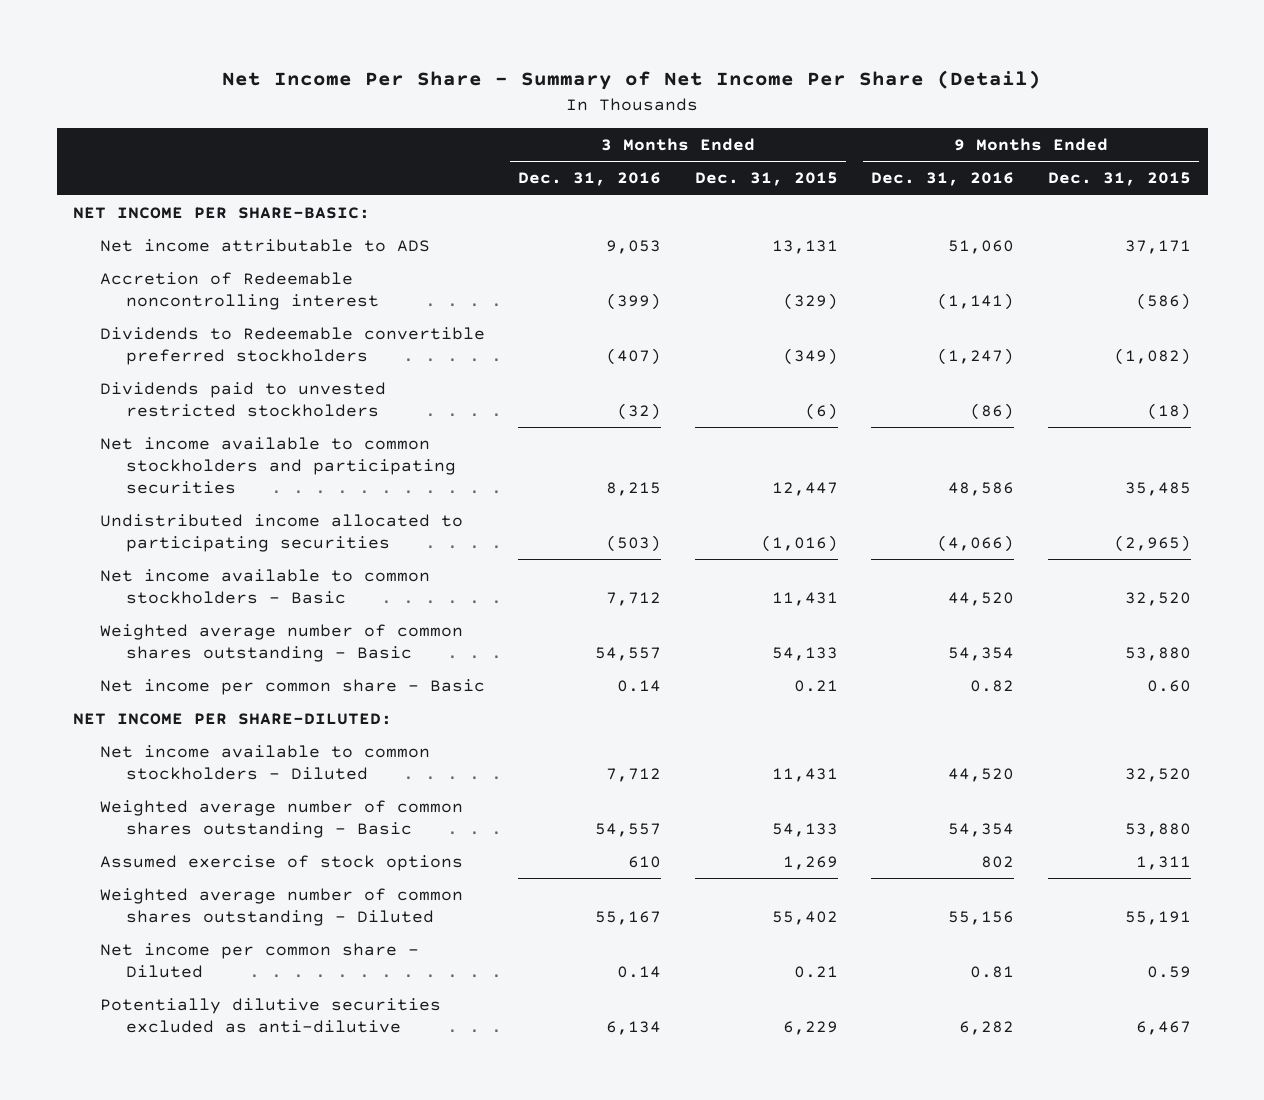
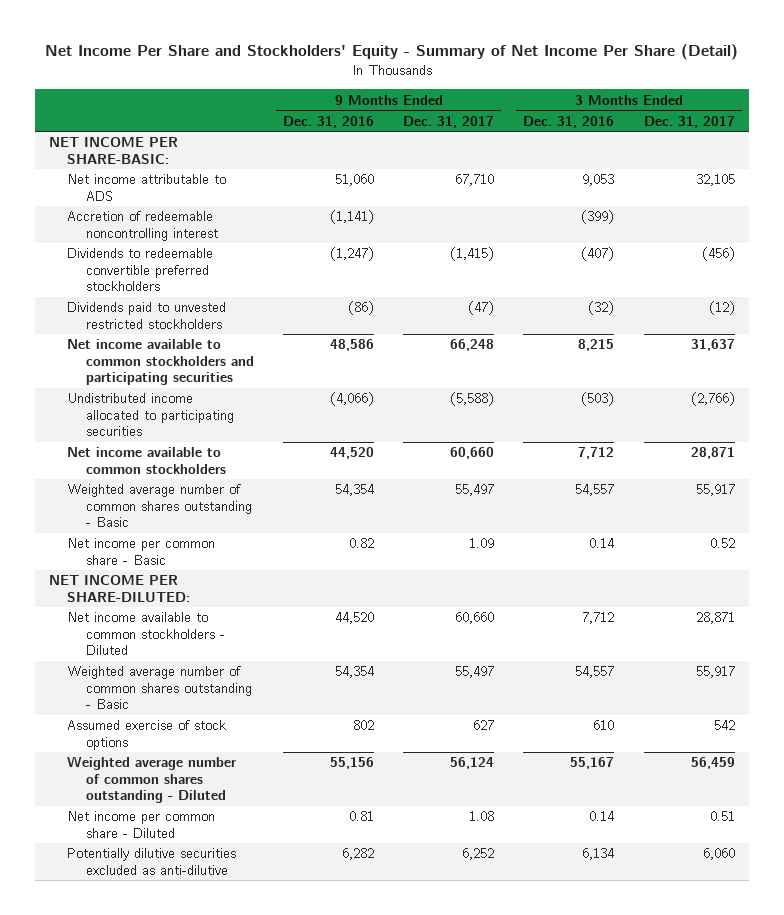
[222,69,1042,90] Net Income Per Share - Summary of Net Income Per Share (Detail) -> [44,44,738,61] Net Income Per Share and Stockholders' Equity - Summary of Net Income Per Share (Detail)
[694,172,838,187] Dec. 31, 2015 -> none
[1047,172,1191,187] Dec. 31, 2015 -> none
none -> [403,115,495,128] Dec. 31, 2017
none -> [643,115,735,128] Dec. 31, 2017
[99,272,380,310] Accretion of Redeemable noncontrolling interest -> [67,211,218,241] Accretion of redeemable noncontrolling interest
[99,327,485,365] Dividends to Redeemable convertible preferred stockholders -> [67,248,214,292] Dividends to redeemable convertible preferred stockholders
[99,569,430,604] Net income available to common stockholders - Basic -> [67,447,226,474] Net income available to common stockholders

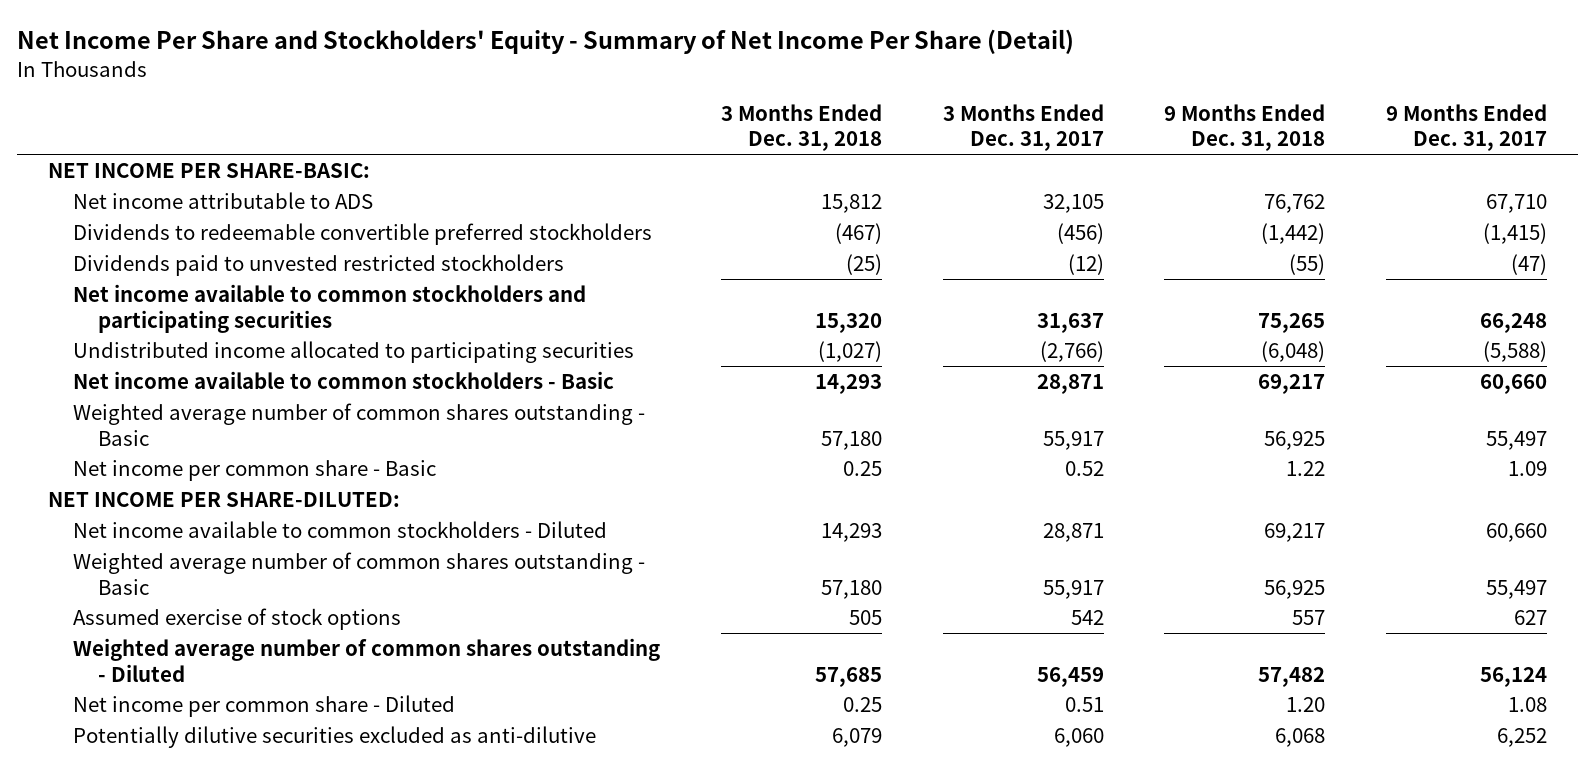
[282,115,374,128] Dec. 31, 2016 -> none
[523,115,615,128] Dec. 31, 2016 -> none
none -> [720,103,882,152] 3 Months Ended Dec. 31, 2018
none -> [1164,103,1326,152] 9 Months Ended Dec. 31, 2018
[67,211,218,241] Accretion of redeemable noncontrolling interest -> none
[67,447,226,474] Net income available to common stockholders -> [72,370,614,389] Net income available to common stockholders - Basic

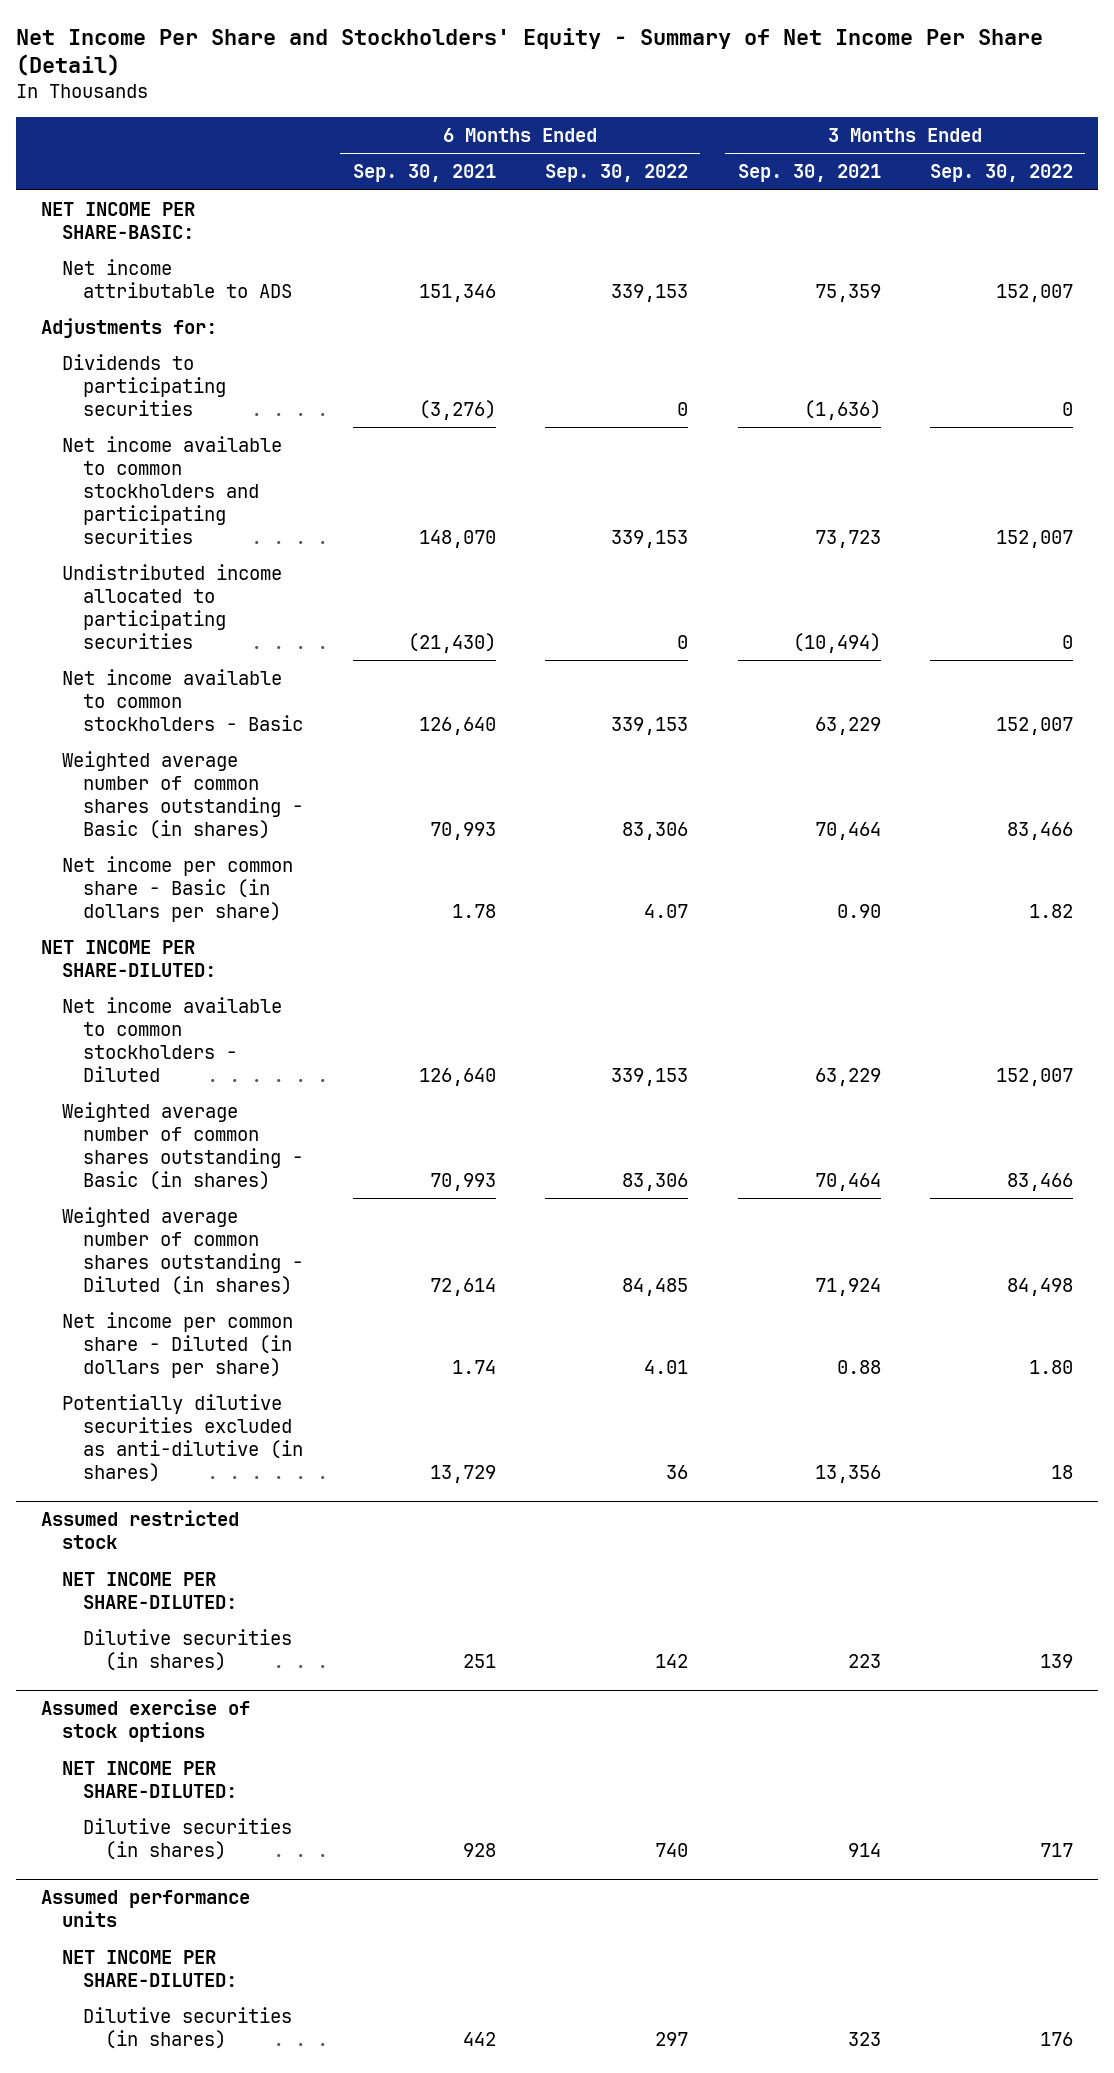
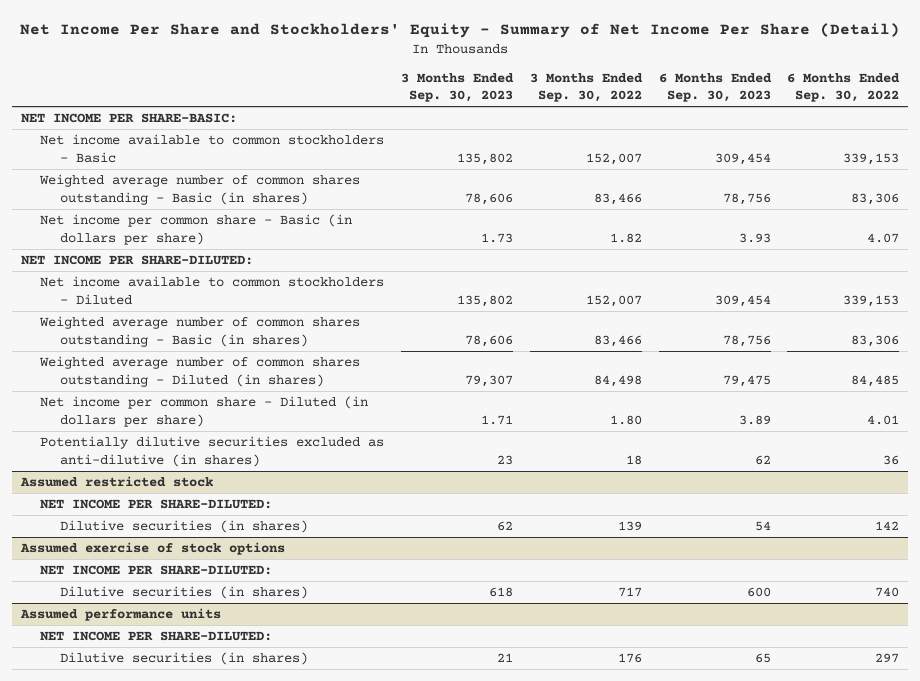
[352,164,496,183] Sep. 30, 2021 -> none
[737,164,881,183] Sep. 30, 2021 -> none
none -> [401,72,515,103] 3 Months Ended Sep. 30, 2023
none -> [658,72,772,103] 6 Months Ended Sep. 30, 2023
[62,258,293,298] Net income attributable to ADS -> none
[40,317,217,338] Adjustments for: -> none
[62,353,227,416] Dividends to participating securities -> none
[62,435,283,544] Net income available to common stockholders and participating securities -> none
[62,563,283,649] Undistributed income allocated to participating securities -> none

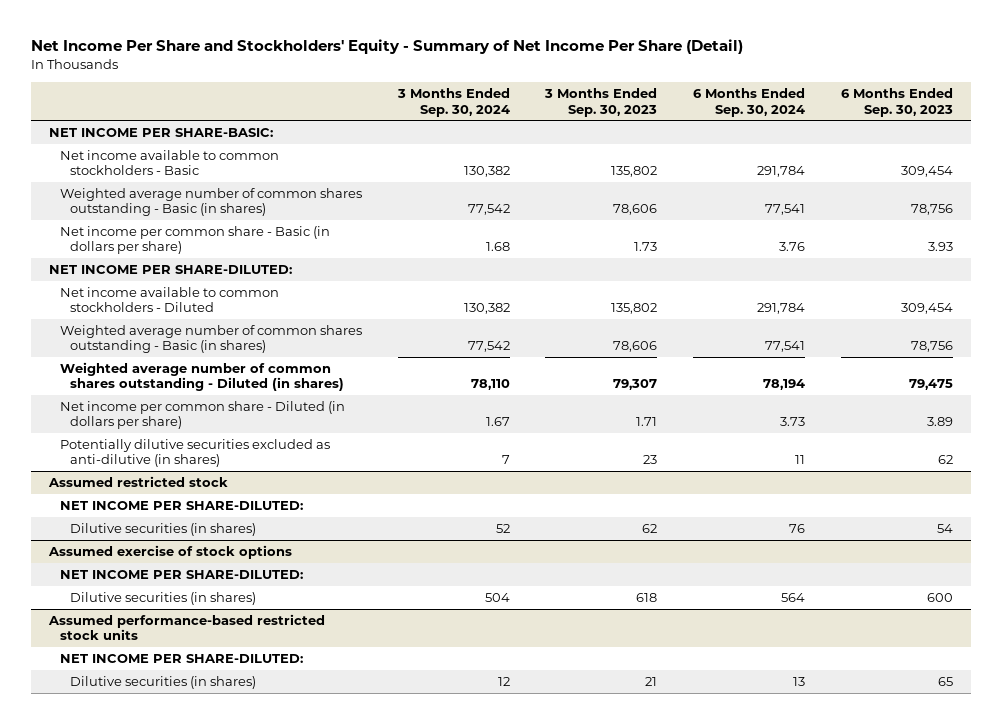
[529,72,643,103] 3 Months Ended Sep. 30, 2022 -> none
[787,72,901,103] 6 Months Ended Sep. 30, 2022 -> none
none -> [396,88,510,117] 3 Months Ended Sep. 30, 2024
none -> [693,88,806,117] 6 Months Ended Sep. 30, 2024
[19,608,221,622] Assumed performance units -> [47,614,325,641] Assumed performance-based restricted stock units

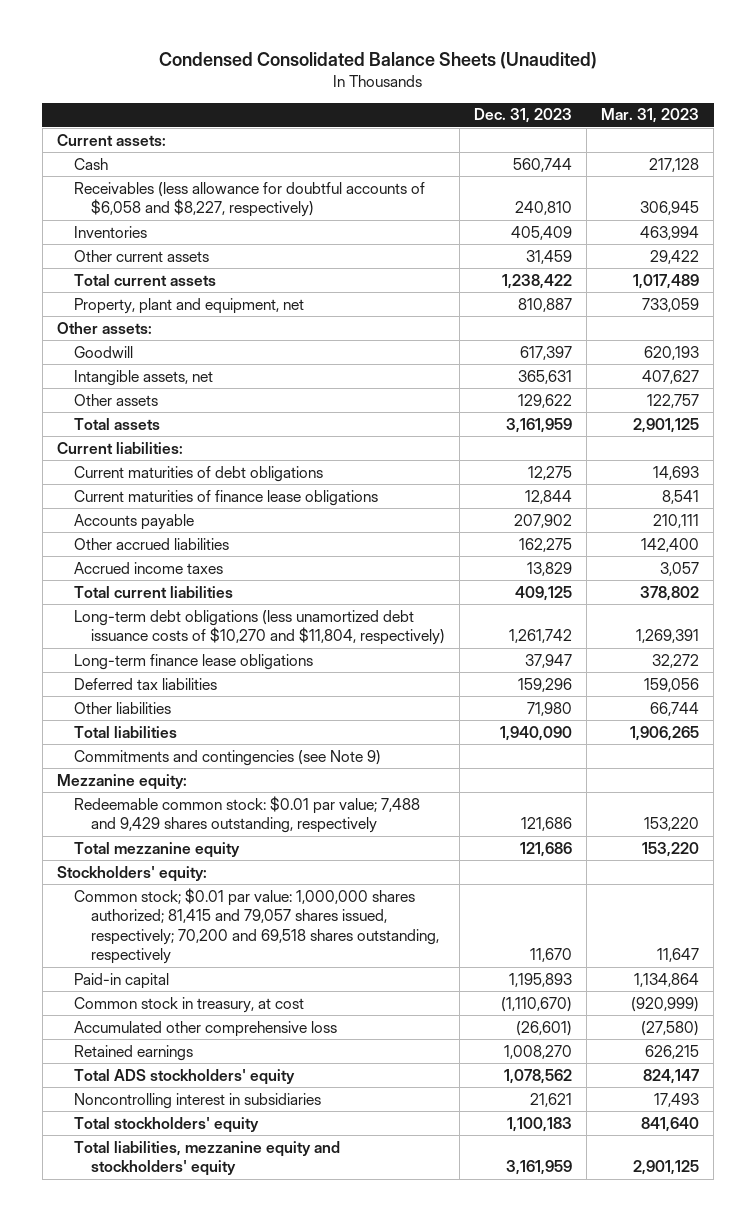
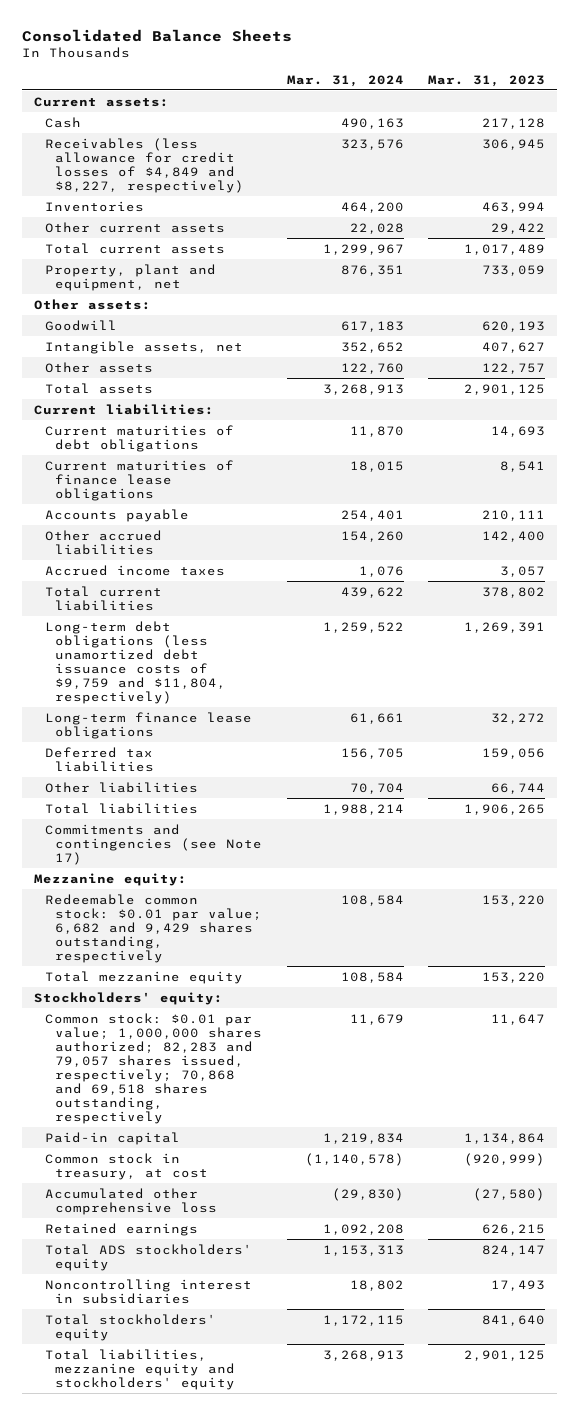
[158,52,597,70] Condensed Consolidated Balance Sheets (Unaudited) -> [22,28,293,42] Consolidated Balance Sheets
[474,108,573,124] Dec. 31, 2023 -> none
none -> [286,74,404,87] Mar. 31, 2024
[73,181,425,218] Receivables (less allowance for doubtful accounts of $6,058 and $8,227, respectively) -> [44,137,245,193] Receivables (less allowance for credit losses of $4,849 and $8,227, respectively)
[73,609,446,646] Long-term debt obligations (less unamortized debt issuance costs of $10,270 and $11,804, respectively) -> [44,620,227,705] Long-term debt obligations (less unamortized debt issuance costs of $9,759 and $11,804, respectively)
[73,749,381,766] Commitments and contingencies (see Note 9) -> [44,823,263,865] Commitments and contingencies (see Note 17)
[73,795,420,834] Redeemable common stock: $0.01 par value; 7,488 and 9,429 shares outstanding, respectively -> [44,893,263,963] Redeemable common stock: $0.01 par value; 6,682 and 9,429 shares outstanding, respectively
[73,887,440,965] Common stock; $0.01 par value: 1,000,000 shares authorized; 81,415 and 79,057 shares issued, respectively; 70,200 and 69,518 shares outstanding, respectively -> [44,1012,263,1125] Common stock: $0.01 par value; 1,000,000 shares authorized; 82,283 and 79,057 shares issued, respectively; 70,868 and 69,518 shares outstanding, respectively

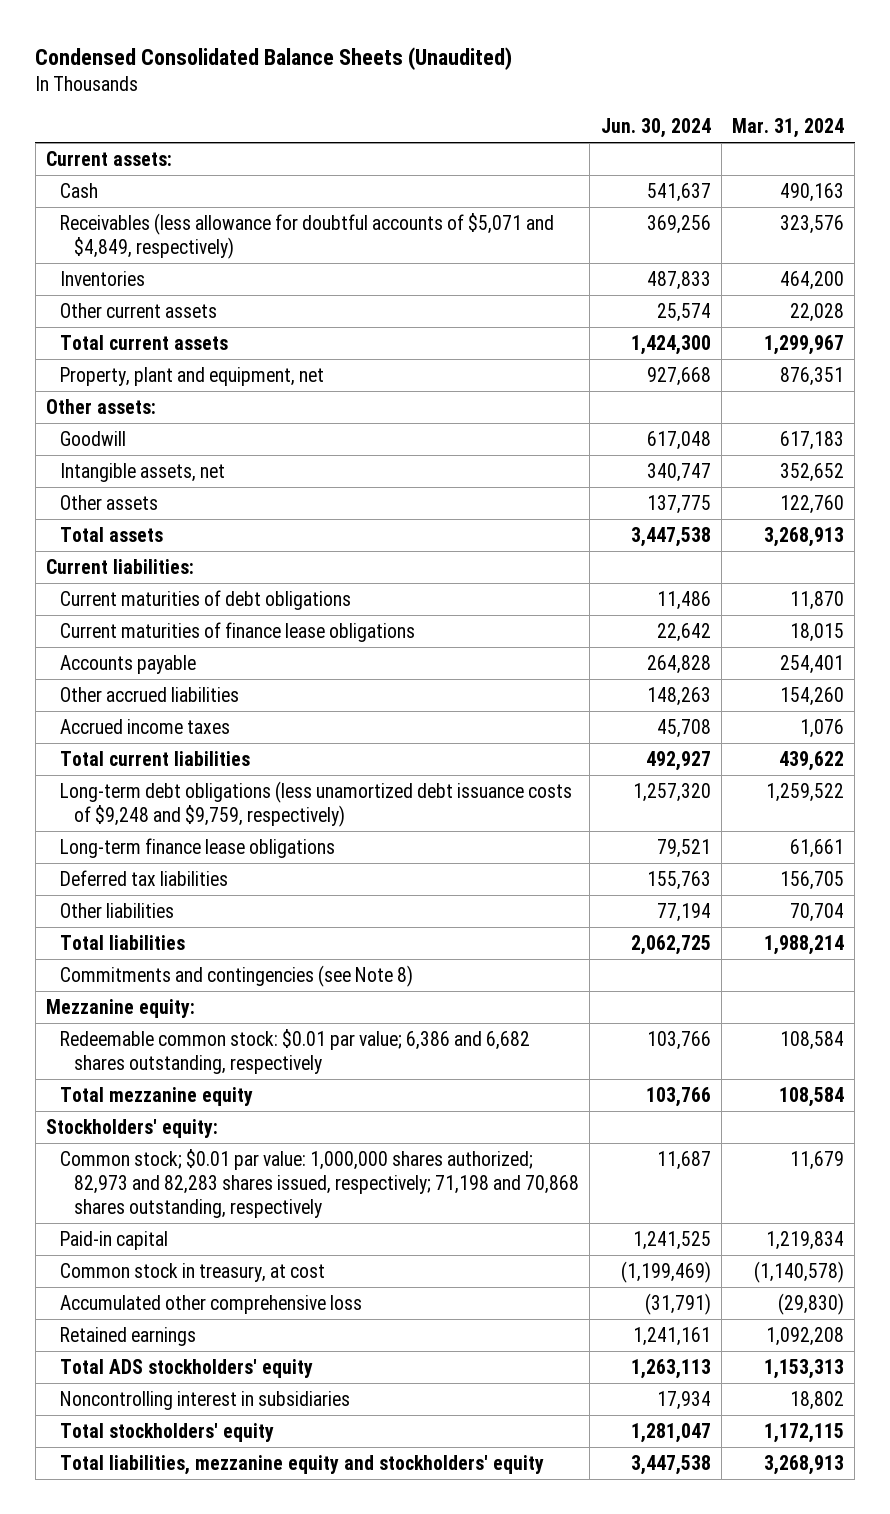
[22,28,293,42] Consolidated Balance Sheets -> [35,47,513,71] Condensed Consolidated Balance Sheets (Unaudited)
[427,74,545,87] Mar. 31, 2023 -> none
none -> [600,118,711,139] Jun. 30, 2024
[44,137,245,193] Receivables (less allowance for credit losses of $4,849 and $8,227, respectively) -> [59,212,554,259] Receivables (less allowance for doubtful accounts of $5,071 and $4,849, respectively)
[44,620,227,705] Long-term debt obligations (less unamortized debt issuance costs of $9,759 and $11,804, respectively) -> [59,780,572,827] Long-term debt obligations (less unamortized debt issuance costs of $9,248 and $9,759, respectively)
[44,823,263,865] Commitments and contingencies (see Note 17) -> [59,964,413,987] Commitments and contingencies (see Note 8)
[44,893,263,963] Redeemable common stock: $0.01 par value; 6,682 and 9,429 shares outstanding, respectively -> [59,1028,530,1074] Redeemable common stock: $0.01 par value; 6,386 and 6,682 shares outstanding, respectively
[44,1012,263,1125] Common stock: $0.01 par value; 1,000,000 shares authorized; 82,283 and 79,057 shares issued, respectively; 70,868 and 69,518 shares outstanding, respectively -> [59,1148,580,1218] Common stock; $0.01 par value: 1,000,000 shares authorized; 82,973 and 82,283 shares issued, respectively; 71,198 and 70,868 shares outstanding, respectively

